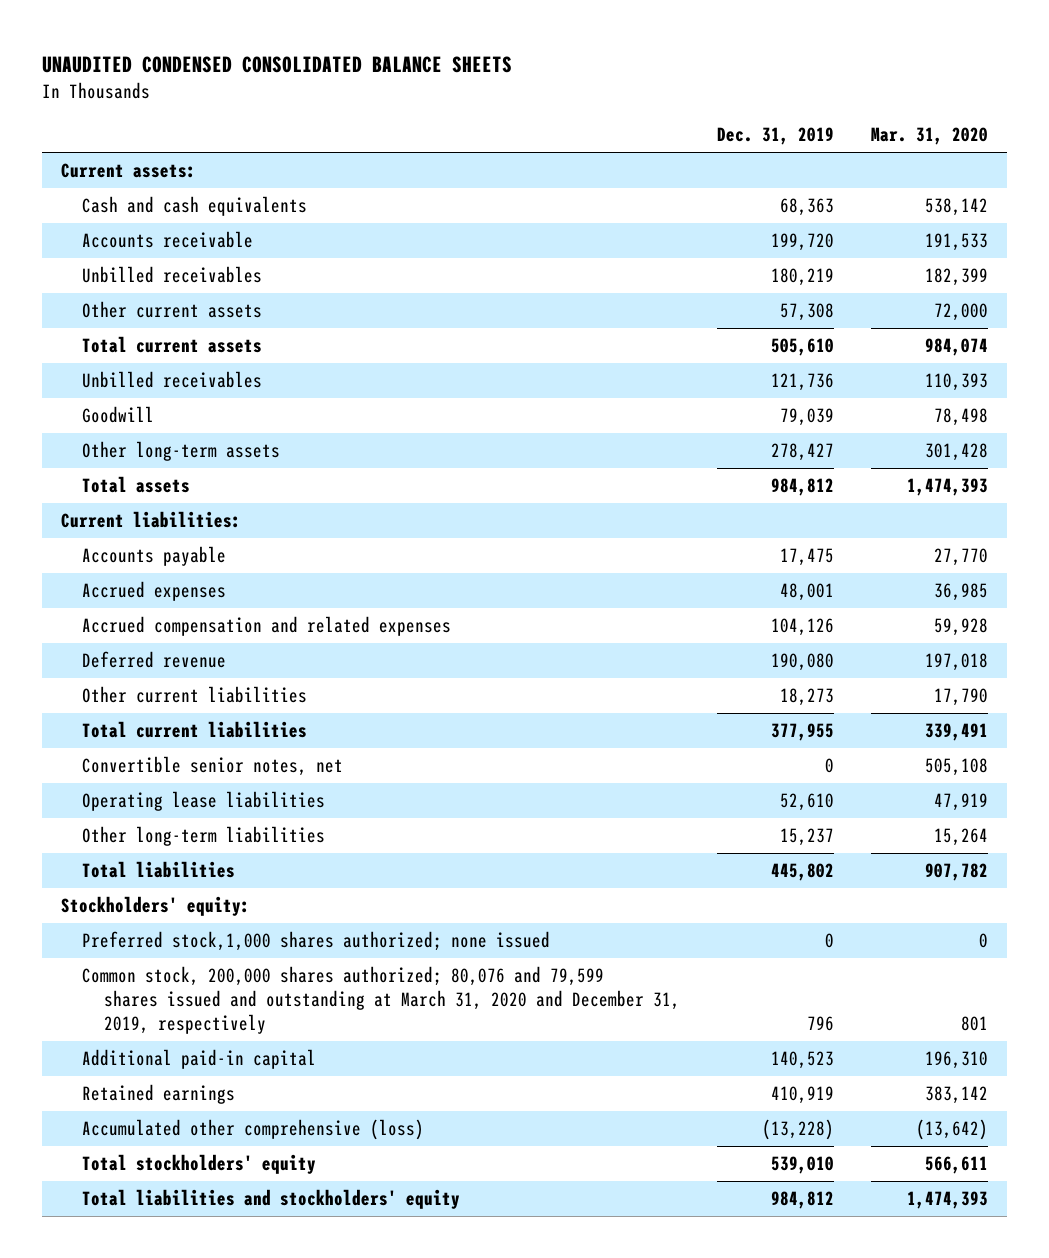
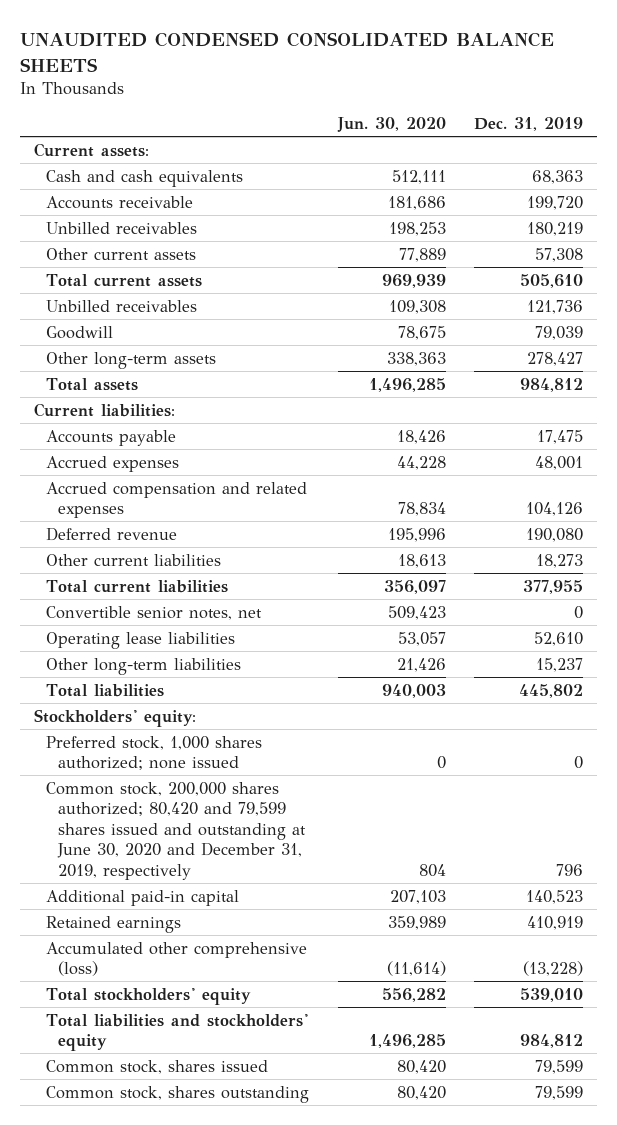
[871,127,989,146] Mar. 31, 2020 -> none
none -> [336,117,446,133] Jun. 30, 2020
[82,931,551,952] Preferred stock,1,000 shares authorized; none issued -> [46,735,263,771] Preferred stock, 1,000 shares authorized; none issued
[82,966,680,1034] Common stock, 200,000 shares authorized; 80,076 and 79,599 shares issued and outstanding at March 31, 2020 and December 31, 2019, respectively -> [46,781,307,880] Common stock, 200,000 shares authorized; 80,420 and 79,599 shares issued and outstanding at June 30, 2020 and December 31, 2019, respectively
none -> [46,1059,269,1074] Common stock, shares issued
none -> [46,1085,310,1103] Common stock, shares outstanding

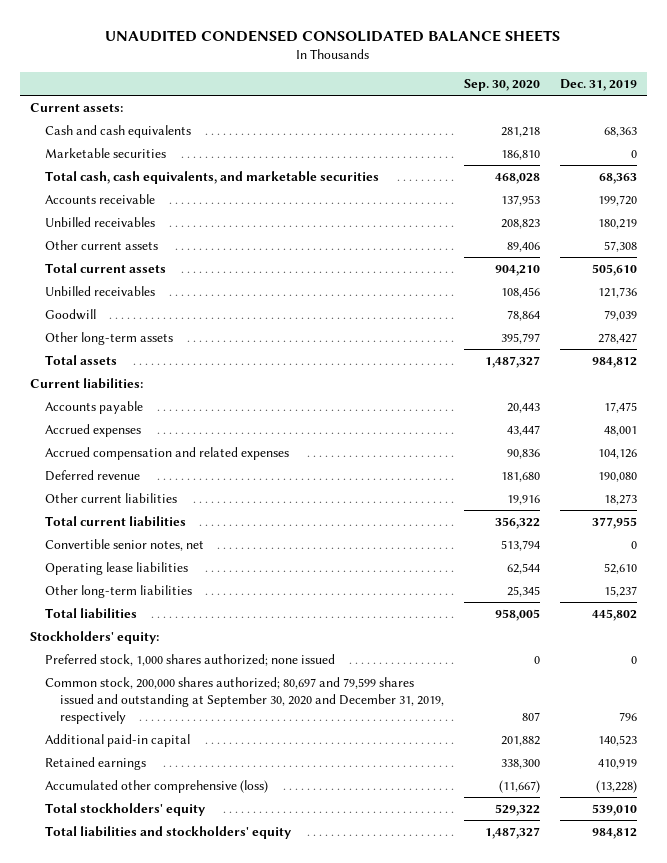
[336,117,446,133] Jun. 30, 2020 -> none
none -> [464,79,541,92] Sep. 30, 2020
none -> [45,147,167,158] Marketable securities
none -> [45,170,380,184] Total cash, cash equivalents, and marketable securities
[46,781,307,880] Common stock, 200,000 shares authorized; 80,420 and 79,599 shares issued and outstanding at June 30, 2020 and December 31, 2019, respectively -> [45,676,445,724] Common stock, 200,000 shares authorized; 80,697 and 79,599 shares issued and outstanding at September 30, 2020 and December 31, 2019, respectively
[46,1059,269,1074] Common stock, shares issued -> none
[46,1085,310,1103] Common stock, shares outstanding -> none

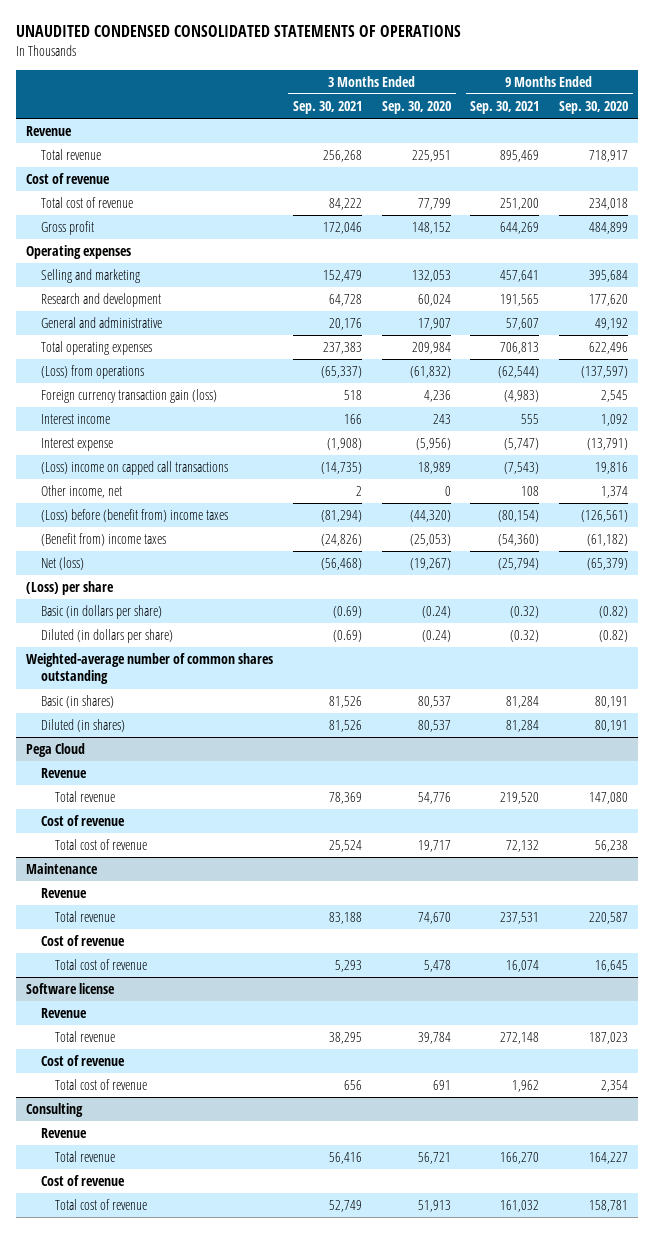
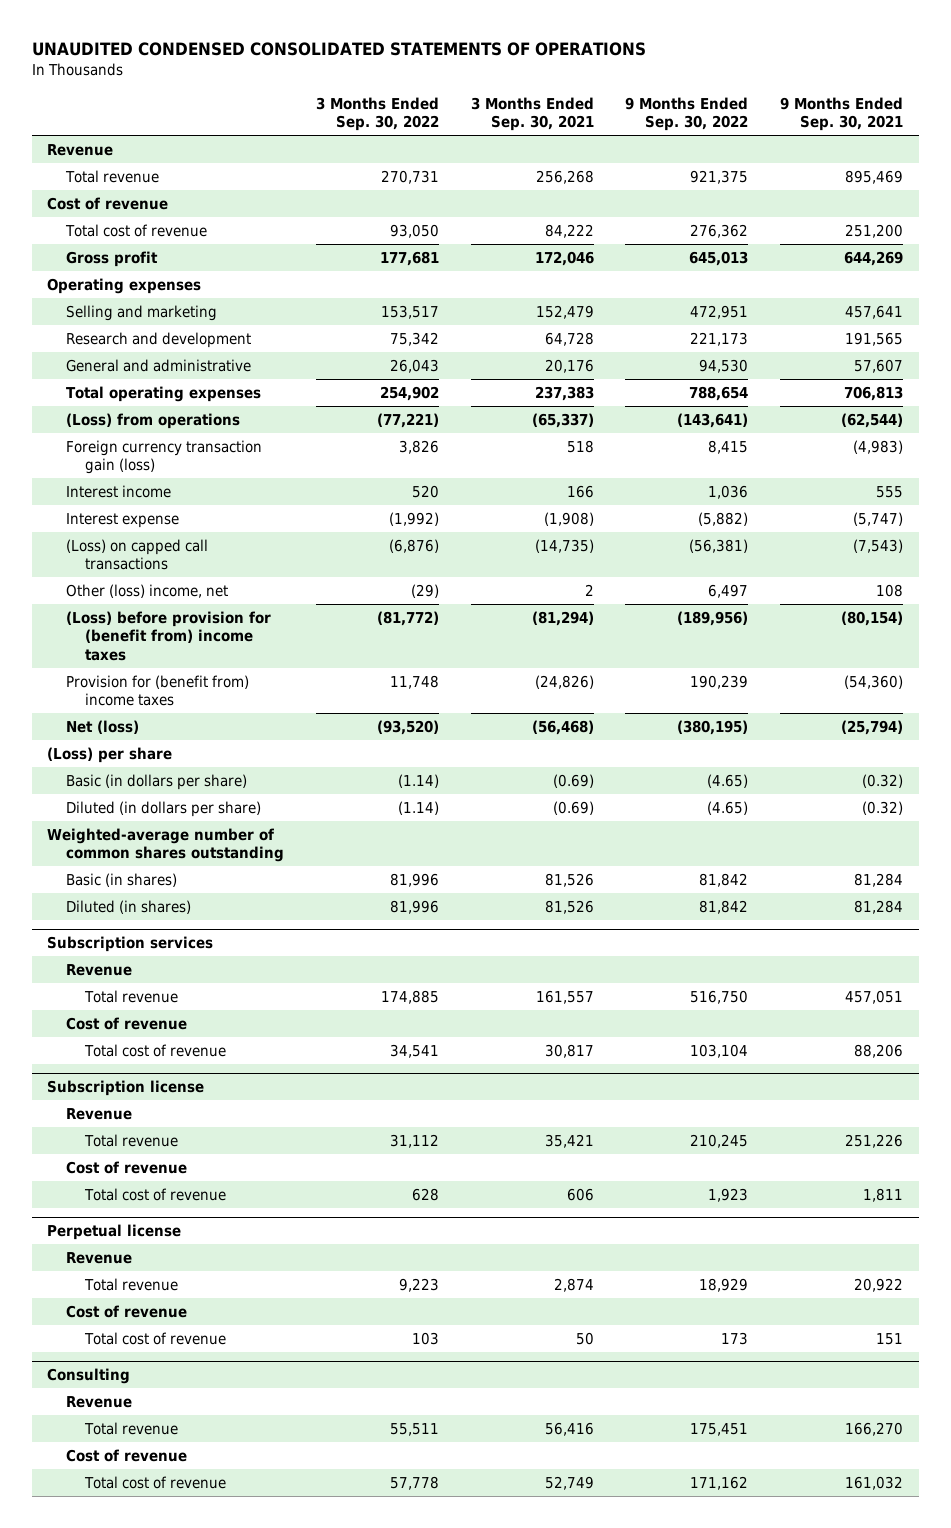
[381,100,451,114] Sep. 30, 2020 -> none
[559,100,629,114] Sep. 30, 2020 -> none
none -> [316,96,440,132] 3 Months Ended Sep. 30, 2022
none -> [625,96,749,132] 9 Months Ended Sep. 30, 2022
[40,461,228,476] (Loss) income on capped call transactions -> [66,538,209,571] (Loss) on capped call transactions
[40,485,122,499] Other income, net -> [66,583,229,598] Other (loss) income, net
[40,509,228,523] (Loss) before (benefit from) income taxes -> [66,610,272,661] (Loss) before provision for (benefit from) income taxes
[40,533,166,547] (Benefit from) income taxes -> [66,674,250,707] Provision for (benefit from) income taxes
[26,743,86,758] Pega Cloud -> none
none -> [47,936,214,953] Subscription services
[328,792,362,805] 78,369 -> [535,989,594,1004] 161,557
[500,792,540,805] 219,520 -> [845,989,904,1004] 457,051
[26,863,99,875] Maintenance -> none
[328,840,362,853] 25,524 -> [544,1043,594,1058] 30,817
[506,840,540,853] 72,132 -> [854,1043,904,1058] 88,206
none -> [47,1080,205,1097] Subscription license
[328,912,362,925] 83,188 -> [544,1133,594,1148] 35,421
[500,912,540,925] 237,531 -> [845,1133,904,1148] 251,226
[26,983,116,995] Software license -> none
[334,960,362,973] 5,293 -> [566,1187,594,1201] 606
[506,960,540,973] 16,074 -> [863,1187,904,1202] 1,811
none -> [47,1224,182,1241] Perpetual license
[328,1032,362,1045] 38,295 -> [553,1277,594,1292] 2,874
[500,1032,540,1045] 272,148 -> [854,1277,904,1292] 20,922
[343,1080,362,1091] 656 -> [575,1331,594,1345] 50
[512,1080,540,1093] 1,962 -> [876,1332,904,1345] 151

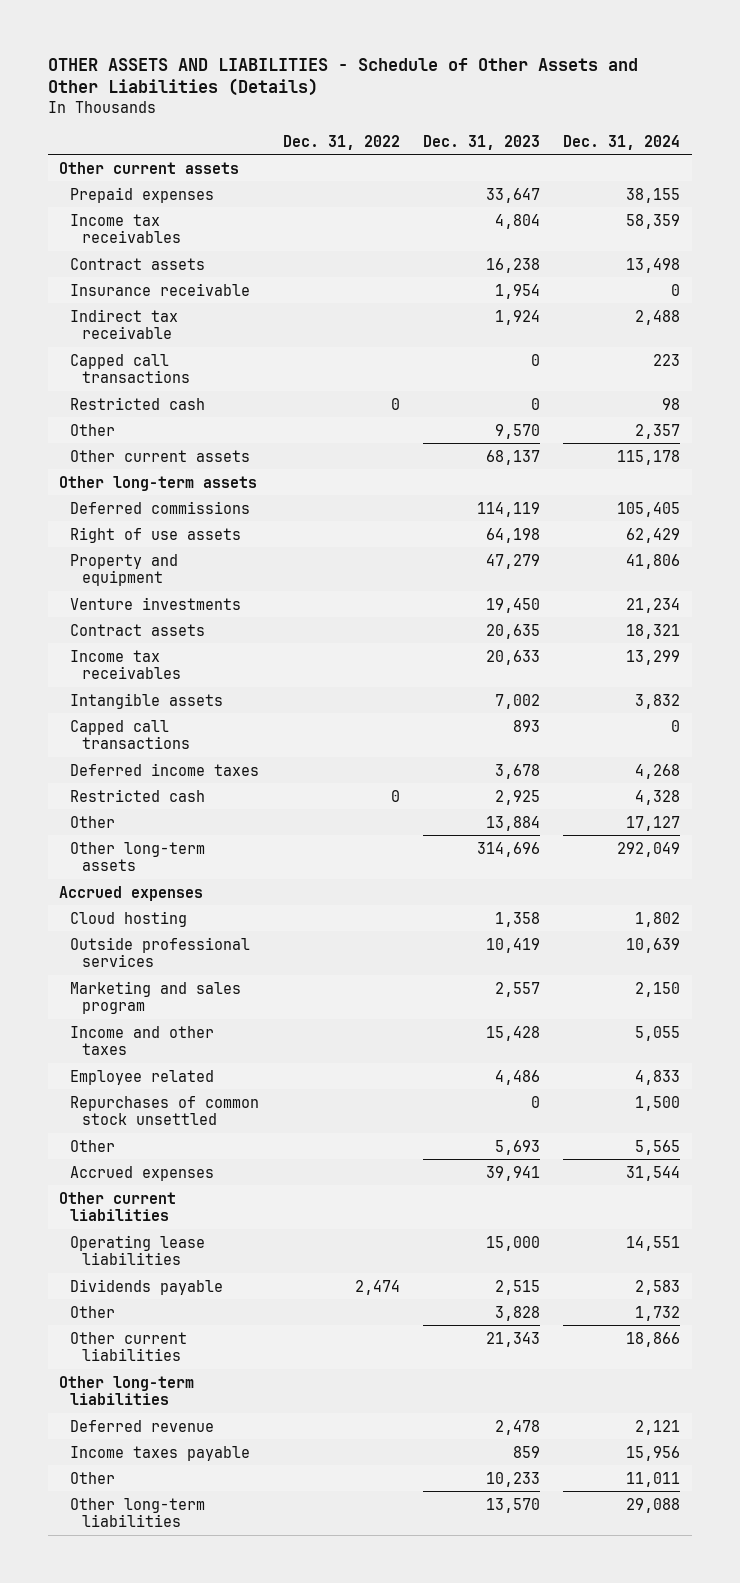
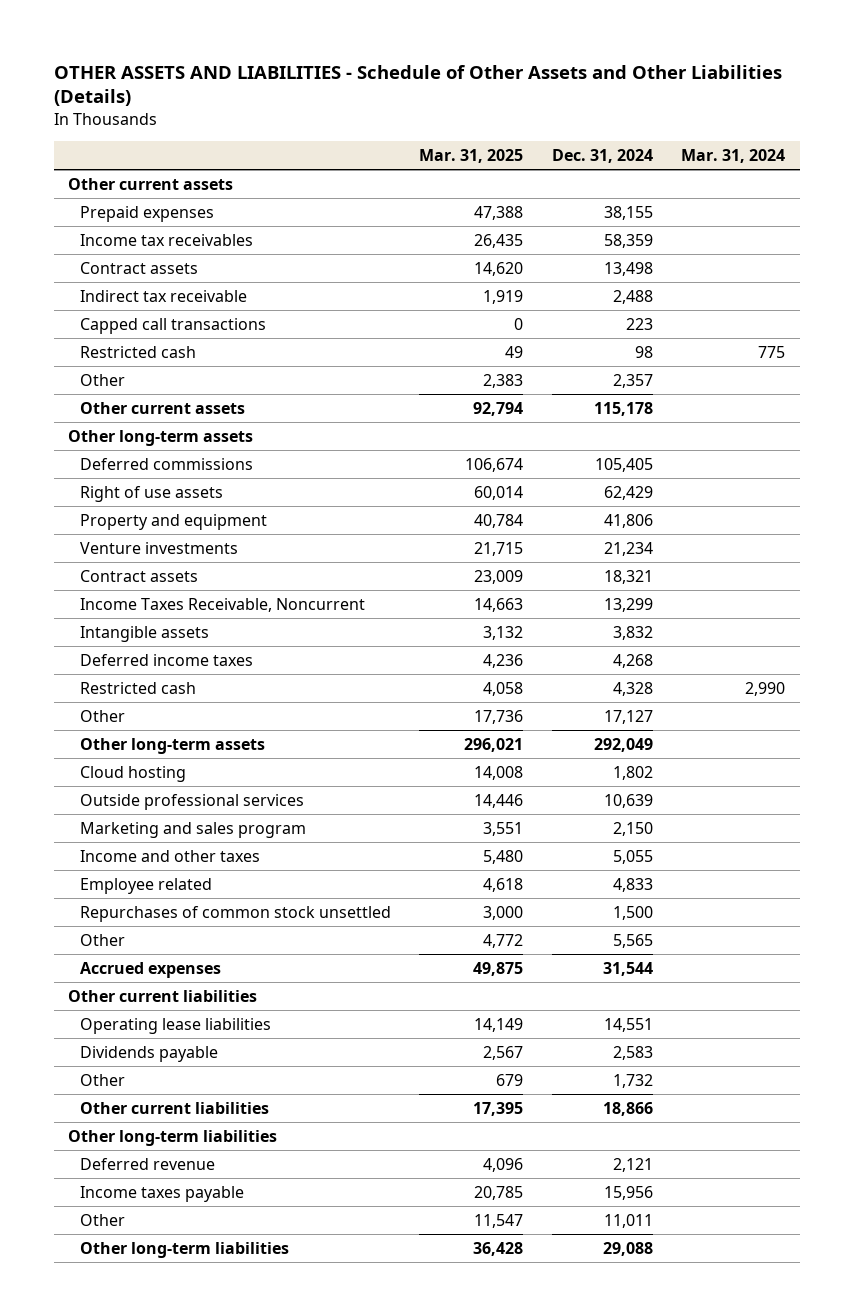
[282,134,400,150] Dec. 31, 2022 -> none
[423,134,541,150] Dec. 31, 2023 -> none
none -> [419,148,524,163] Mar. 31, 2025
none -> [681,148,786,163] Mar. 31, 2024
[70,282,251,296] Insurance receivable -> none
[70,649,181,680] Income tax receivables -> [79,597,365,612] Income Taxes Receivable, Noncurrent
[70,719,190,750] Capped call transactions -> none
[59,885,204,901] Accrued expenses -> none

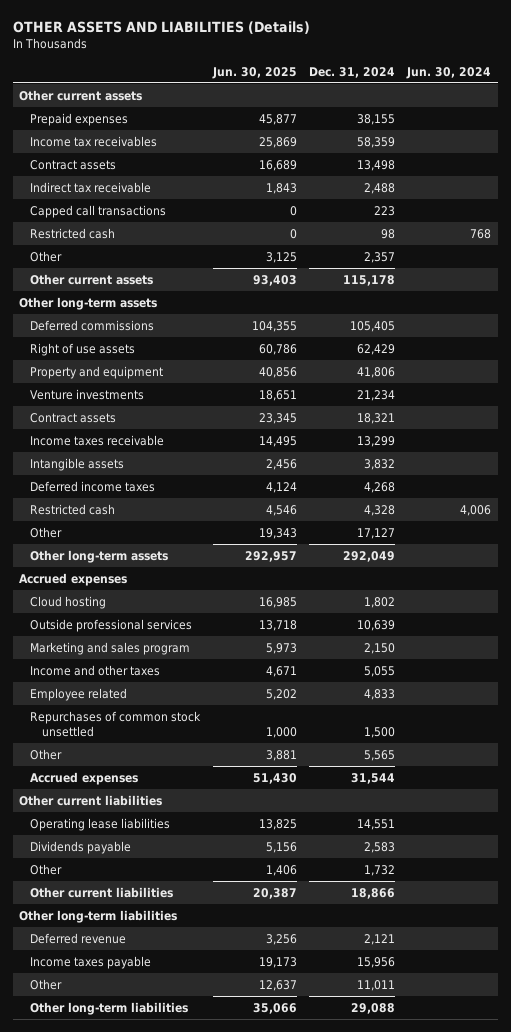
[53,64,782,107] OTHER ASSETS AND LIABILITIES - Schedule of Other Assets and Other Liabilities (Details) -> [13,20,311,34] OTHER ASSETS AND LIABILITIES (Details)
[419,148,524,163] Mar. 31, 2025 -> none
[681,148,786,163] Mar. 31, 2024 -> none
none -> [211,66,297,79] Jun. 30, 2025
none -> [406,66,492,79] Jun. 30, 2024
[79,597,365,612] Income Taxes Receivable, Noncurrent -> [30,434,165,446] Income taxes receivable
none -> [19,572,128,586] Accrued expenses

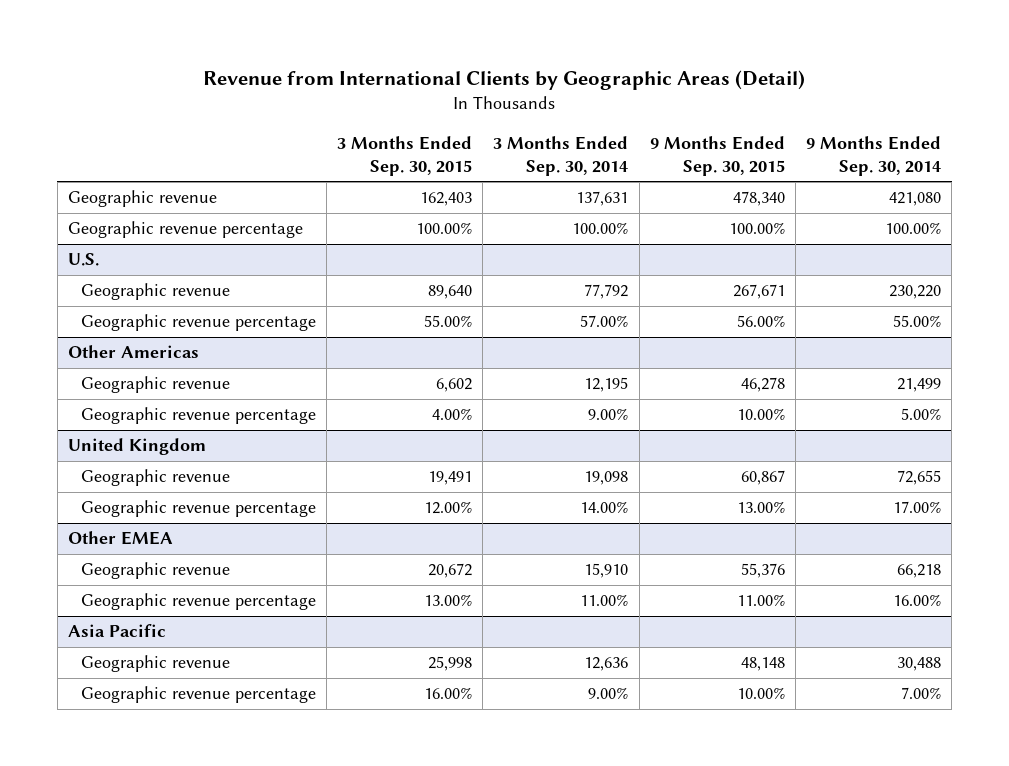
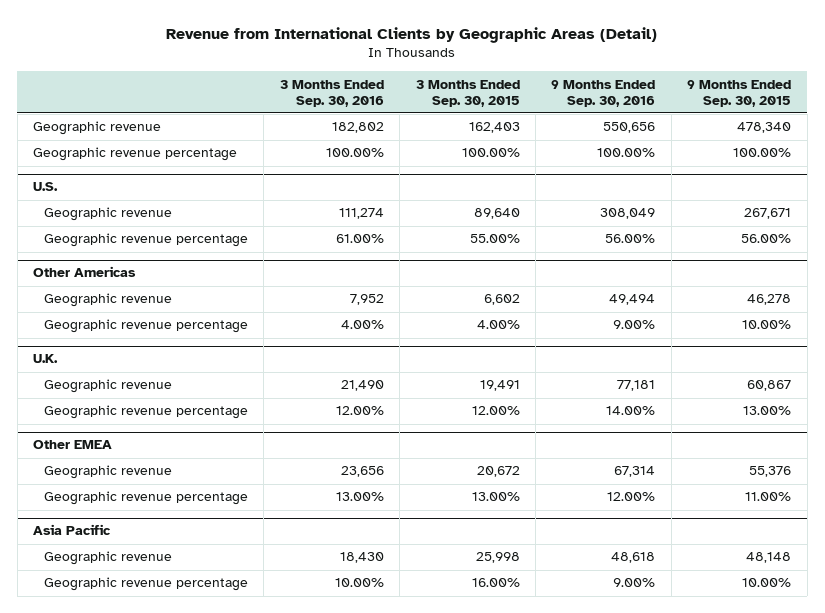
[493,135,629,176] 3 Months Ended Sep. 30, 2014 -> none
[806,135,942,176] 9 Months Ended Sep. 30, 2014 -> none
none -> [279,79,384,107] 3 Months Ended Sep. 30, 2016
none -> [551,79,656,107] 9 Months Ended Sep. 30, 2016
[67,438,206,456] United Kingdom -> [33,354,59,364] U.K.

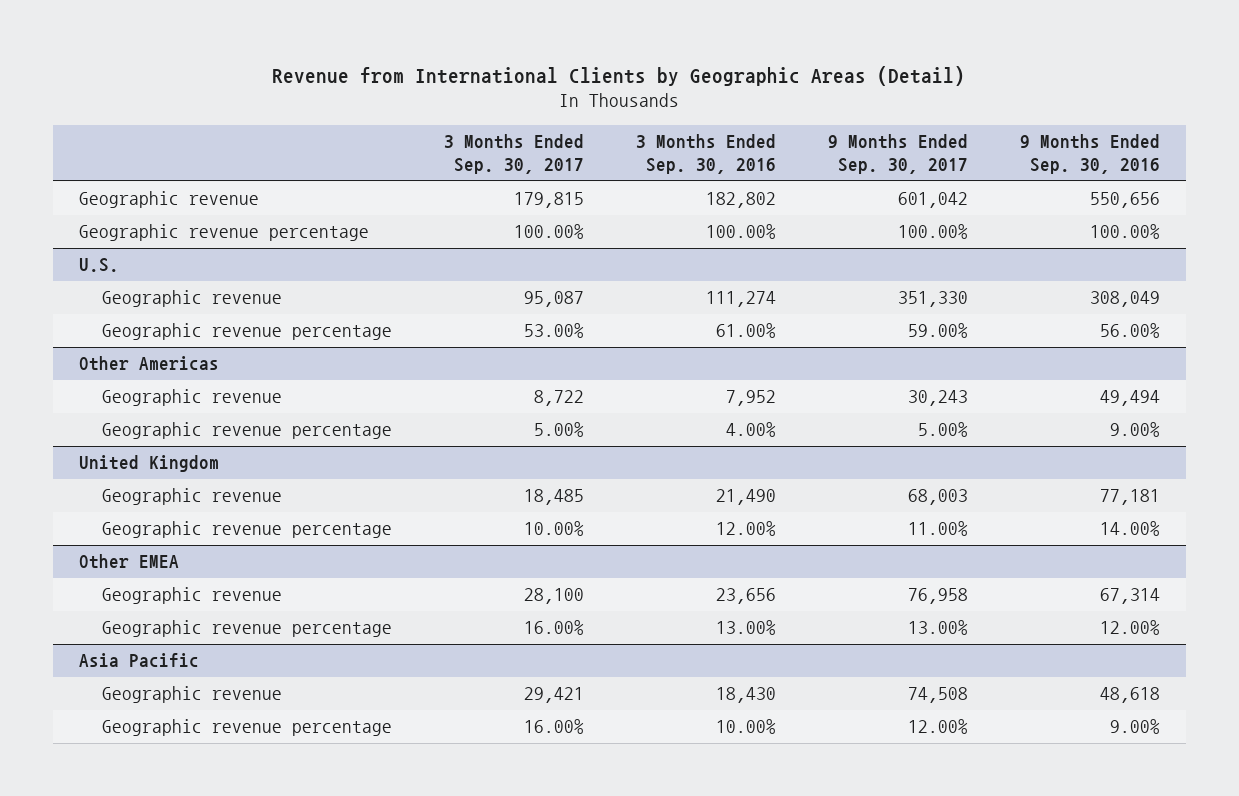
[415,79,520,107] 3 Months Ended Sep. 30, 2015 -> none
[687,79,792,107] 9 Months Ended Sep. 30, 2015 -> none
none -> [443,134,584,174] 3 Months Ended Sep. 30, 2017
none -> [827,134,968,174] 9 Months Ended Sep. 30, 2017
[33,354,59,364] U.K. -> [79,455,220,473] United Kingdom

